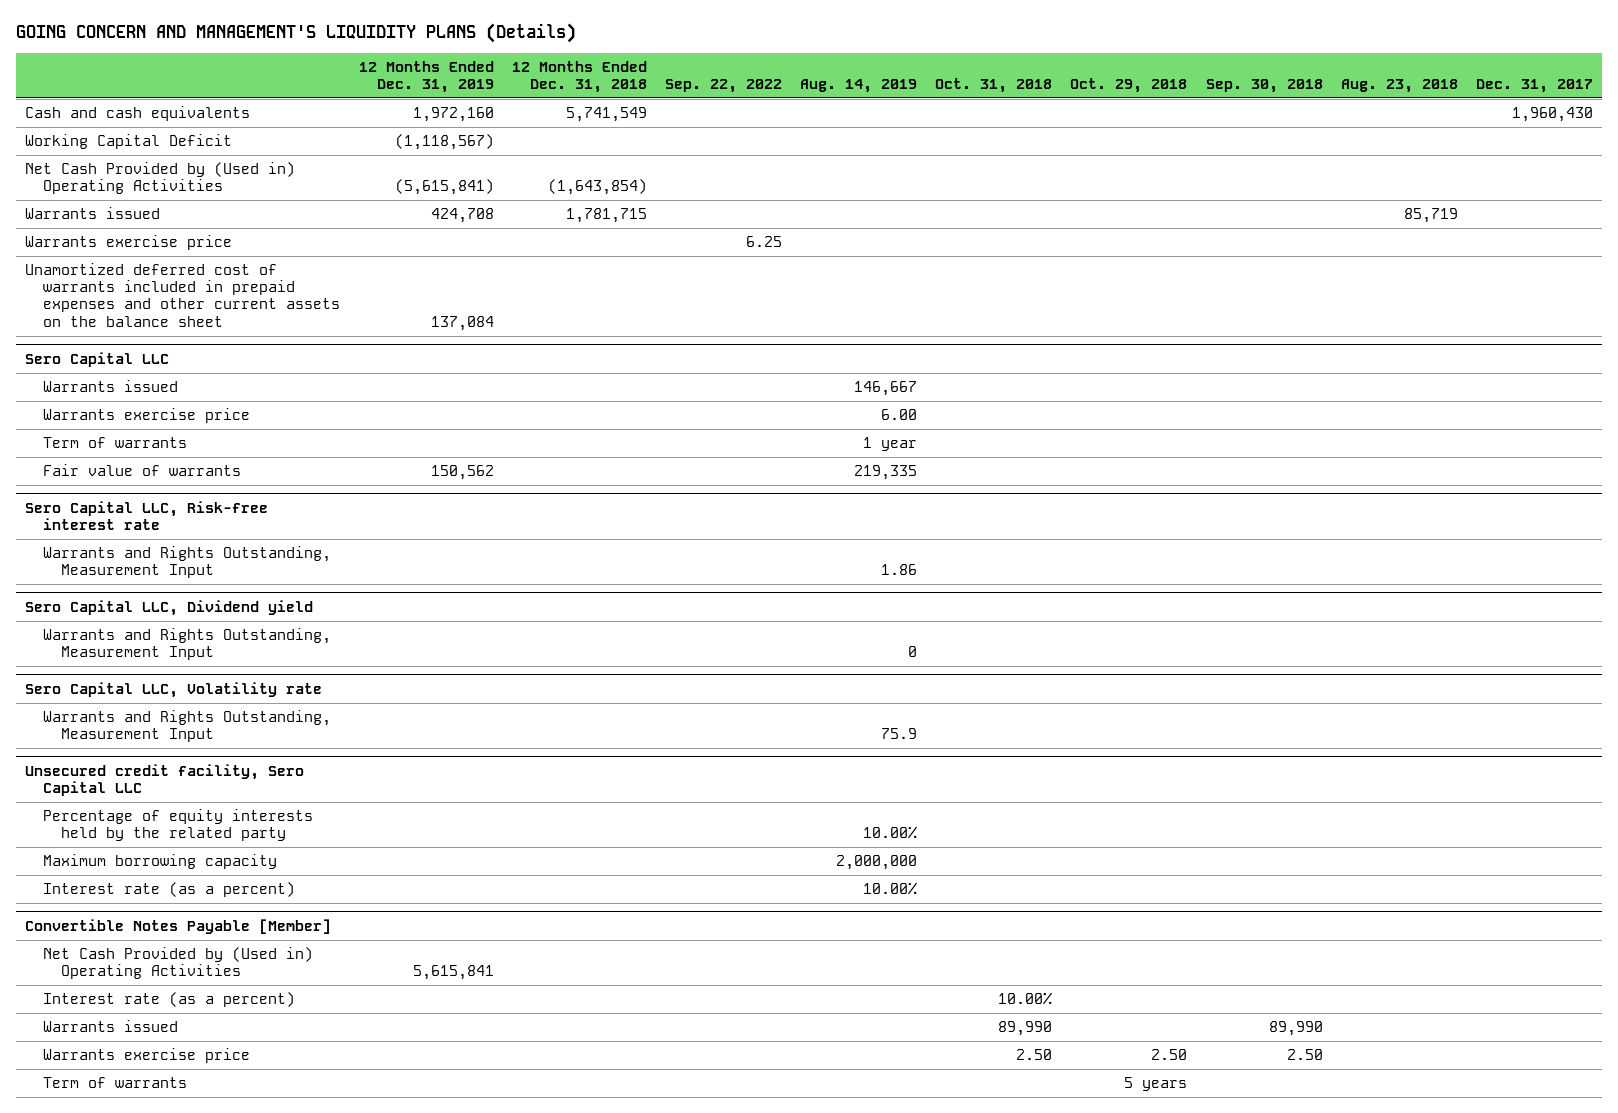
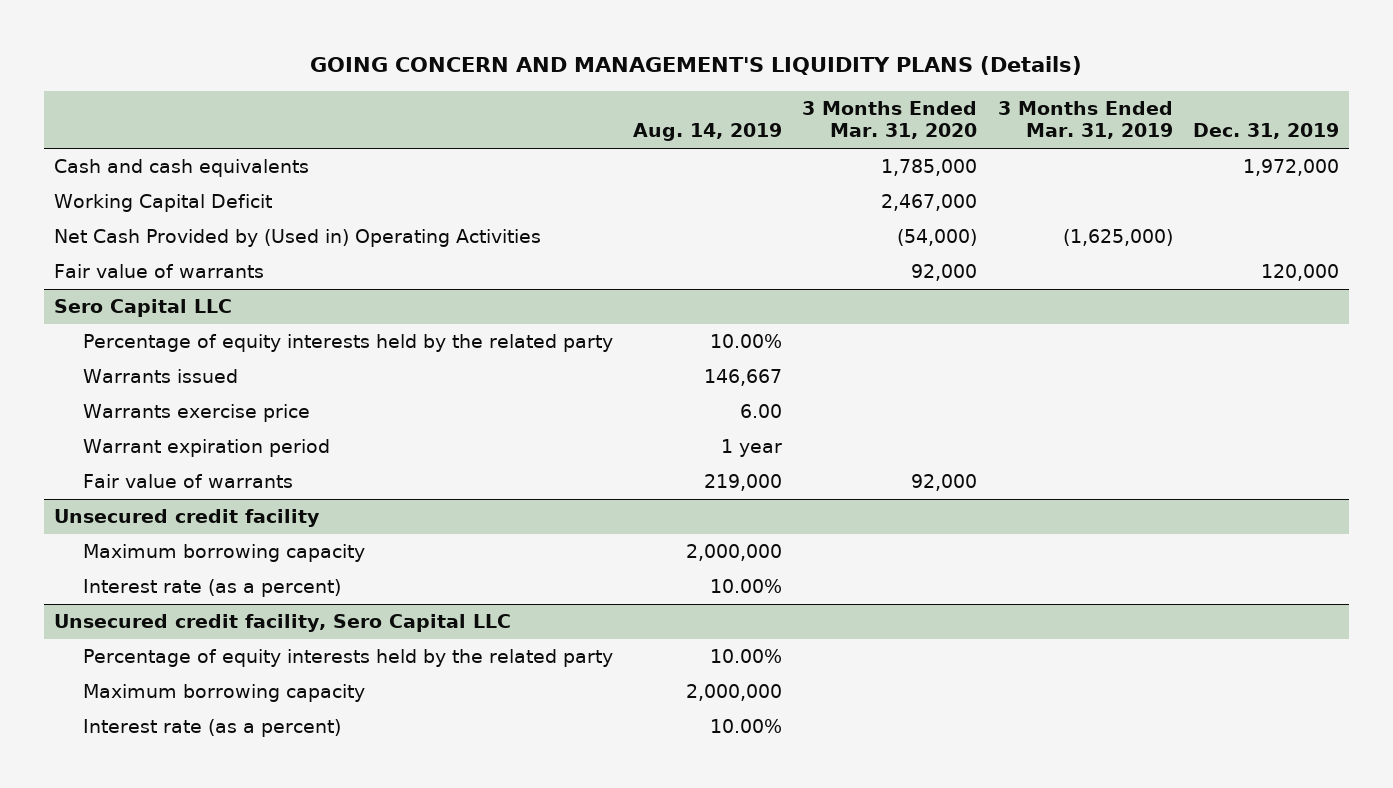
[358,60,494,93] 12 Months Ended Dec. 31, 2019 -> none
[511,60,647,93] 12 Months Ended Dec. 31, 2018 -> none
[664,78,782,93] Sep. 22, 2022 -> none
[935,77,1053,93] Oct. 31, 2018 -> none
[1070,77,1188,93] Oct. 29, 2018 -> none
[1205,78,1323,93] Sep. 30, 2018 -> none
[1340,78,1458,93] Aug. 23, 2018 -> none
[1475,78,1593,93] Dec. 31, 2017 -> none
none -> [802,100,978,140] 3 Months Ended Mar. 31, 2020
none -> [997,100,1173,140] 3 Months Ended Mar. 31, 2019
none -> [1192,123,1339,140] Dec. 31, 2019
[25,206,161,219] Warrants issued -> none
[25,234,233,250] Warrants exercise price -> none
[25,262,341,327] Unamortized deferred cost of warrants included in prepaid expenses and other current assets on the balance sheet -> none
none -> [53,264,264,279] Fair value of warrants
none -> [82,334,613,353] Percentage of equity interests held by the related party
[43,436,188,448] Term of warrants -> none
[25,500,269,530] Sero Capital LLC, Risk-free interest rate -> none
[43,545,332,579] Warrants and Rights Outstanding, Measurement Input -> none
[25,599,314,616] Sero Capital LLC, Dividend yield -> none
[43,627,332,661] Warrants and Rights Outstanding, Measurement Input -> none
[25,681,323,698] Sero Capital LLC, Volatility rate -> none
[43,709,332,743] Warrants and Rights Outstanding, Measurement Input -> none
none -> [82,439,330,458] Warrant expiration period
[854,464,918,480] 219,335 -> [704,474,783,492] 219,000
none -> [53,509,320,528] Unsecured credit facility
none -> [82,544,365,563] Maximum borrowing capacity
none -> [82,579,341,598] Interest rate (as a percent)
[25,918,332,934] Convertible Notes Payable [Member] -> none
[43,946,314,980] Net Cash Provided by (Used in) Operating Activities -> none
[43,991,296,1007] Interest rate (as a percent) -> none
[43,1019,179,1032] Warrants issued -> none
[43,1047,251,1063] Warrants exercise price -> none
[43,1076,188,1088] Term of warrants -> none

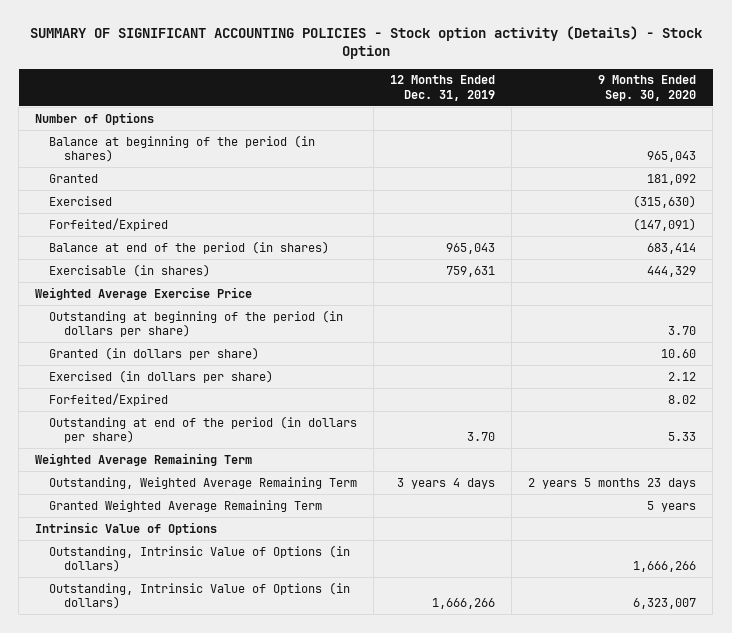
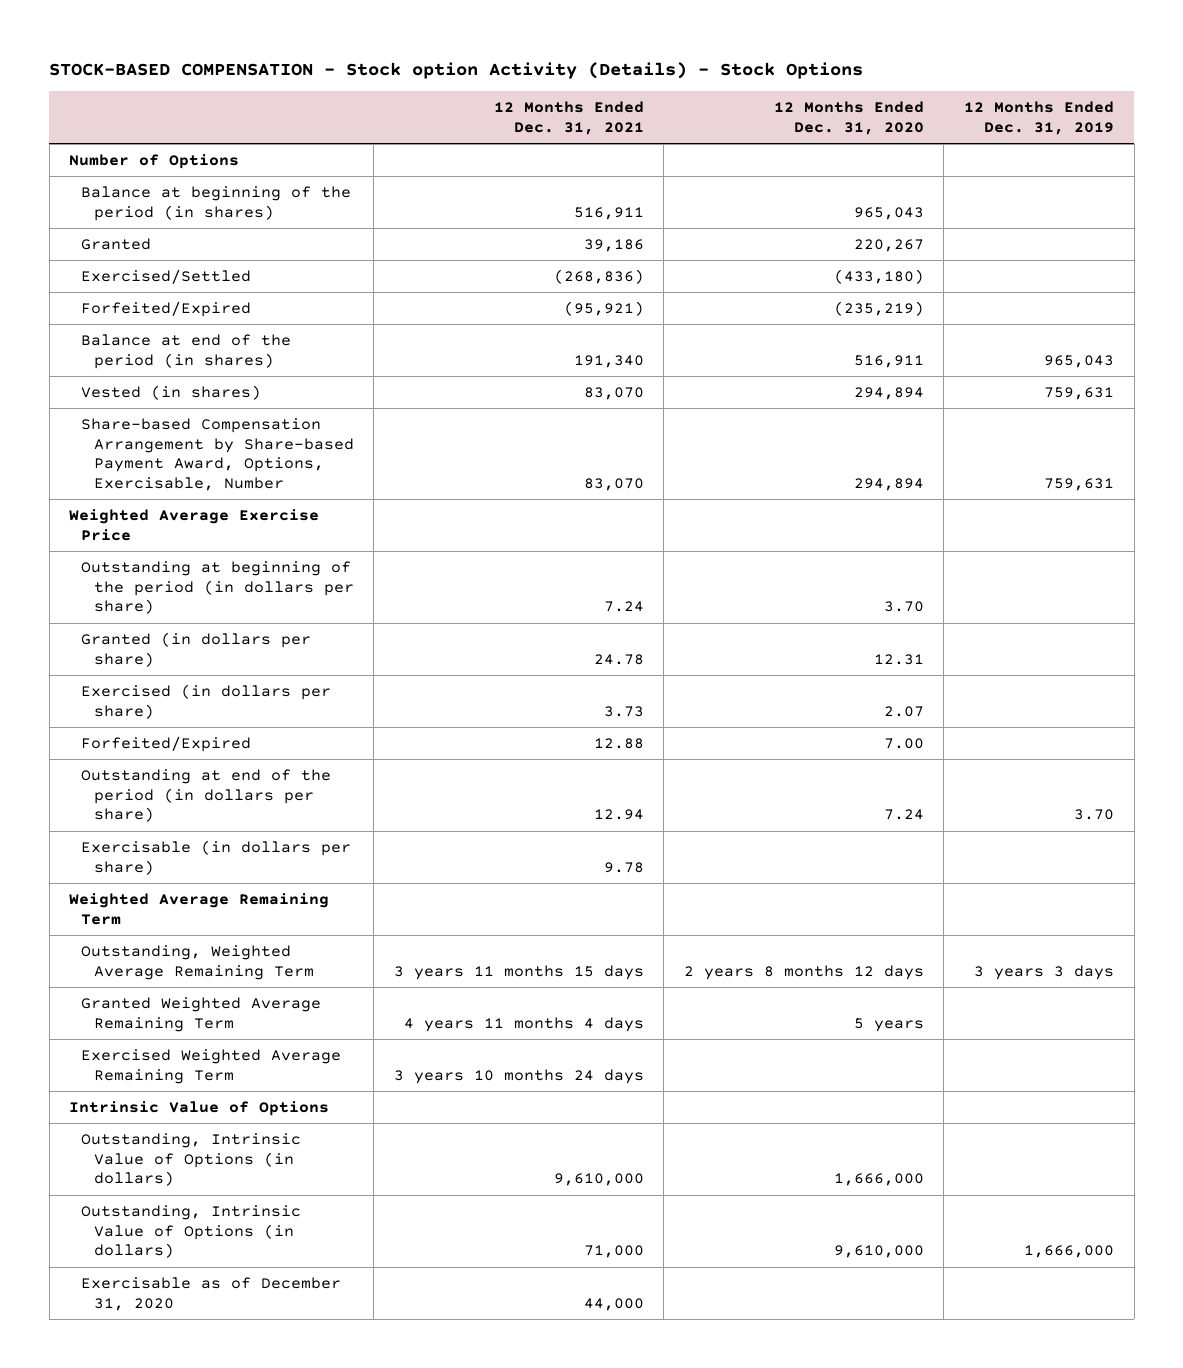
[29,25,702,60] SUMMARY OF SIGNIFICANT ACCOUNTING POLICIES - Stock option activity (Details) - Stock Option -> [49,61,864,79] STOCK-BASED COMPENSATION - Stock option Activity (Details) - Stock Options
[598,75,697,101] 9 Months Ended Sep. 30, 2020 -> none
none -> [493,101,644,135] 12 Months Ended Dec. 31, 2021
none -> [773,101,924,135] 12 Months Ended Dec. 31, 2020
[49,195,113,206] Exercised -> [81,269,252,285] Exercised/Settled
[49,263,211,277] Exercisable (in shares) -> [81,385,262,401] Vested (in shares)
none -> [81,418,354,491] Share-based Compensation Arrangement by Share-based Payment Award, Options, Exercisable, Number
none -> [81,840,352,875] Exercisable (in dollars per share)
[397,477,496,489] 3 years 4 days -> [974,964,1115,980] 3 years 3 days
none -> [81,1049,342,1084] Exercised Weighted Average Remaining Term
[432,598,496,610] 1,666,266 -> [1024,1245,1115,1259] 1,666,000
none -> [81,1277,342,1311] Exercisable as of December 31, 2020

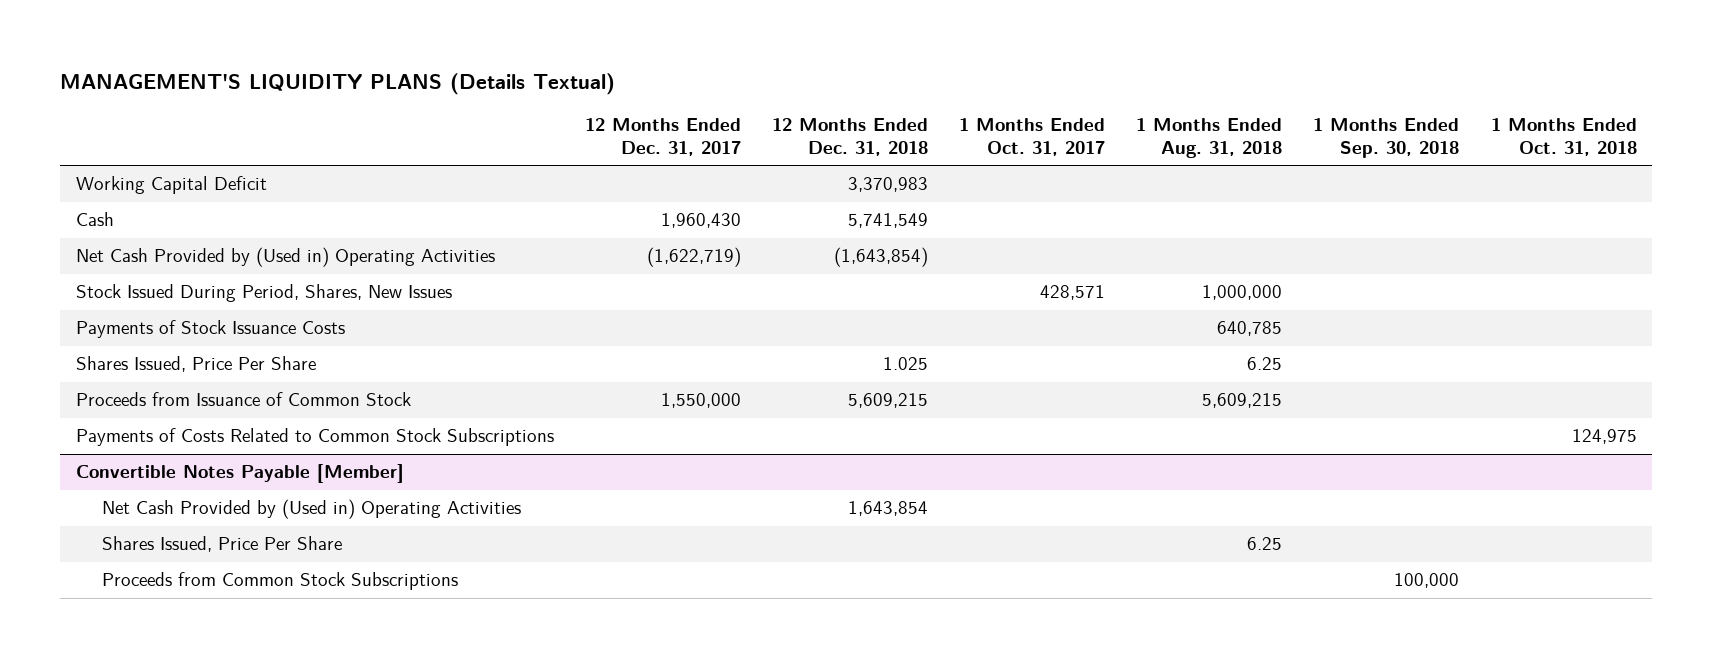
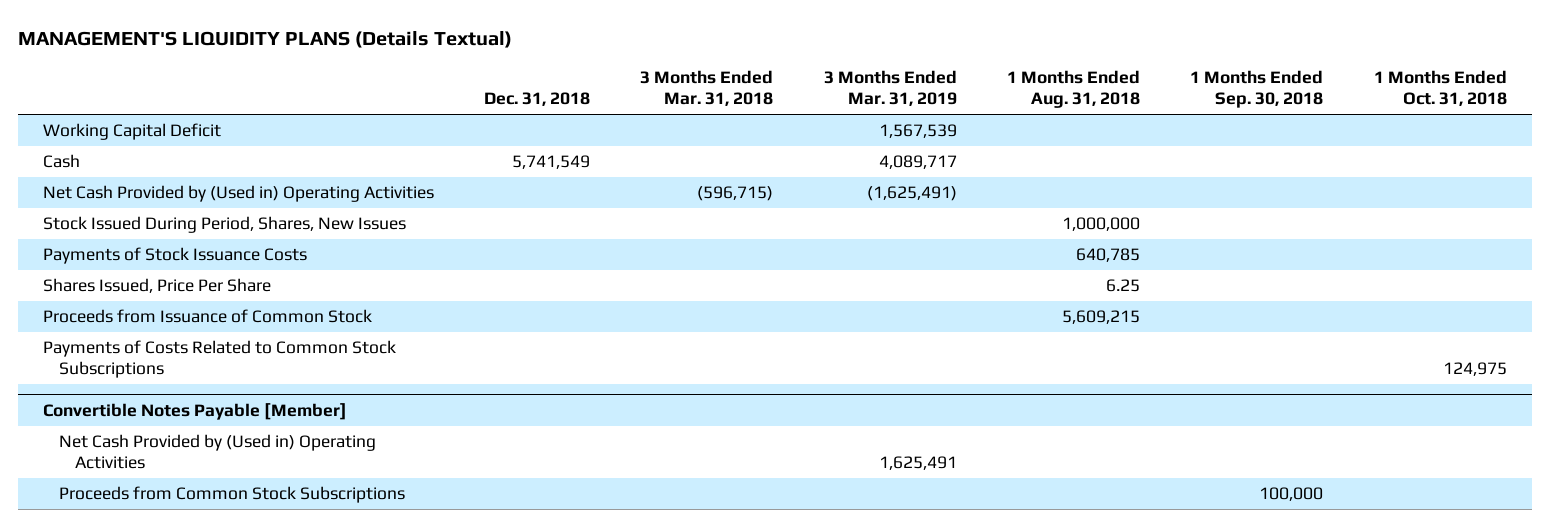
[584,118,741,156] 12 Months Ended Dec. 31, 2017 -> none
[771,118,928,156] 12 Months Ended Dec. 31, 2018 -> none
[959,118,1106,156] 1 Months Ended Oct. 31, 2017 -> none
none -> [484,92,591,107] Dec. 31, 2018
none -> [640,70,774,107] 3 Months Ended Mar. 31, 2018
none -> [823,70,957,107] 3 Months Ended Mar. 31, 2019
[102,536,343,553] Shares Issued, Price Per Share -> none

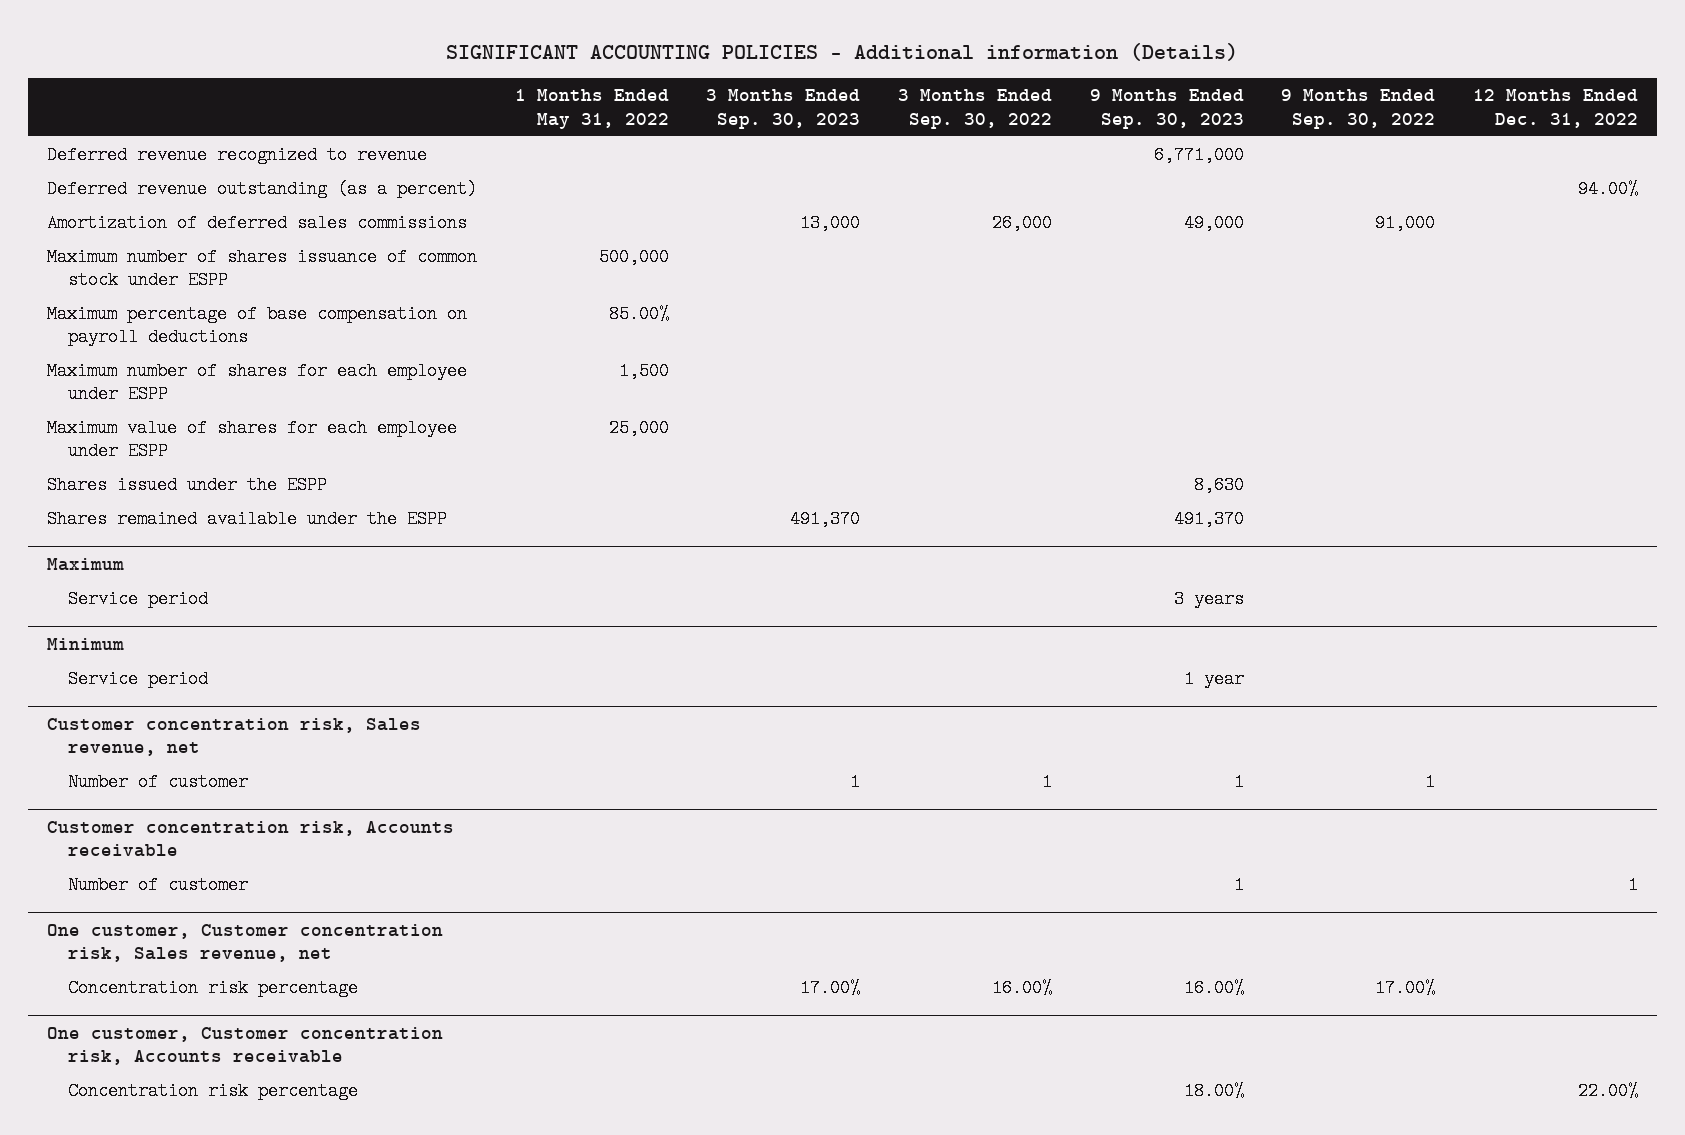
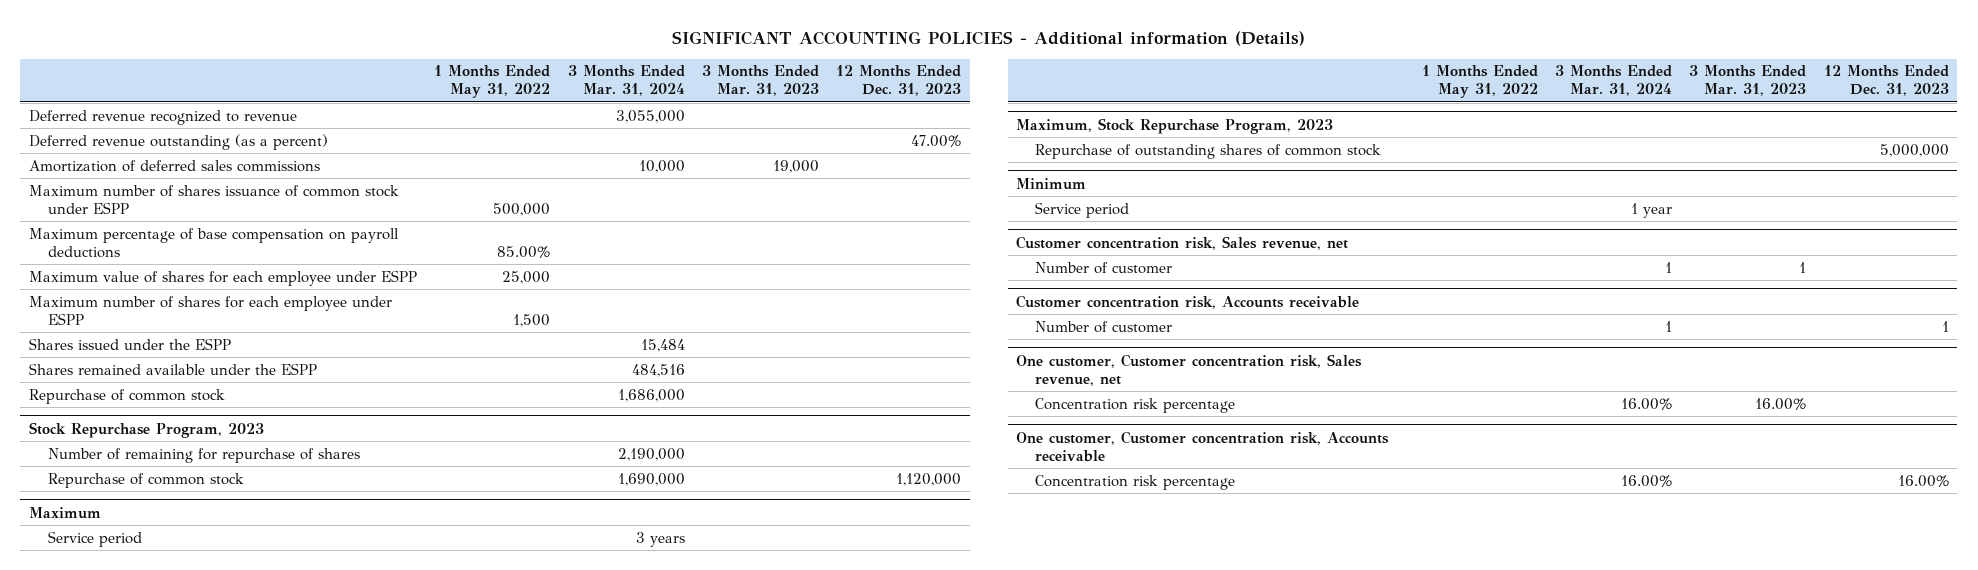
[706,89,861,129] 3 Months Ended Sep. 30, 2023 -> none
[897,89,1052,129] 3 Months Ended Sep. 30, 2022 -> none
[1089,89,1244,129] 9 Months Ended Sep. 30, 2023 -> none
[1281,89,1436,129] 9 Months Ended Sep. 30, 2022 -> none
[1472,89,1638,128] 12 Months Ended Dec. 31, 2022 -> none
none -> [567,65,685,97] 3 Months Ended Mar. 31, 2024
none -> [701,65,819,97] 3 Months Ended Mar. 31, 2023
none -> [836,65,962,97] 12 Months Ended Dec. 31, 2023
[46,361,467,404] Maximum number of shares for each employee under ESPP -> [28,295,392,325] Maximum number of shares for each employee under ESPP
none -> [28,388,225,404] Repurchase of common stock
none -> [28,421,264,438] Stock Repurchase Program, 2023
none -> [47,447,360,463] Number of remaining for repurchase of shares
none -> [47,472,244,488] Repurchase of common stock
none -> [1016,117,1334,134] Maximum, Stock Repurchase Program, 2023
none -> [1034,143,1381,159] Repurchase of outstanding shares of common stock

